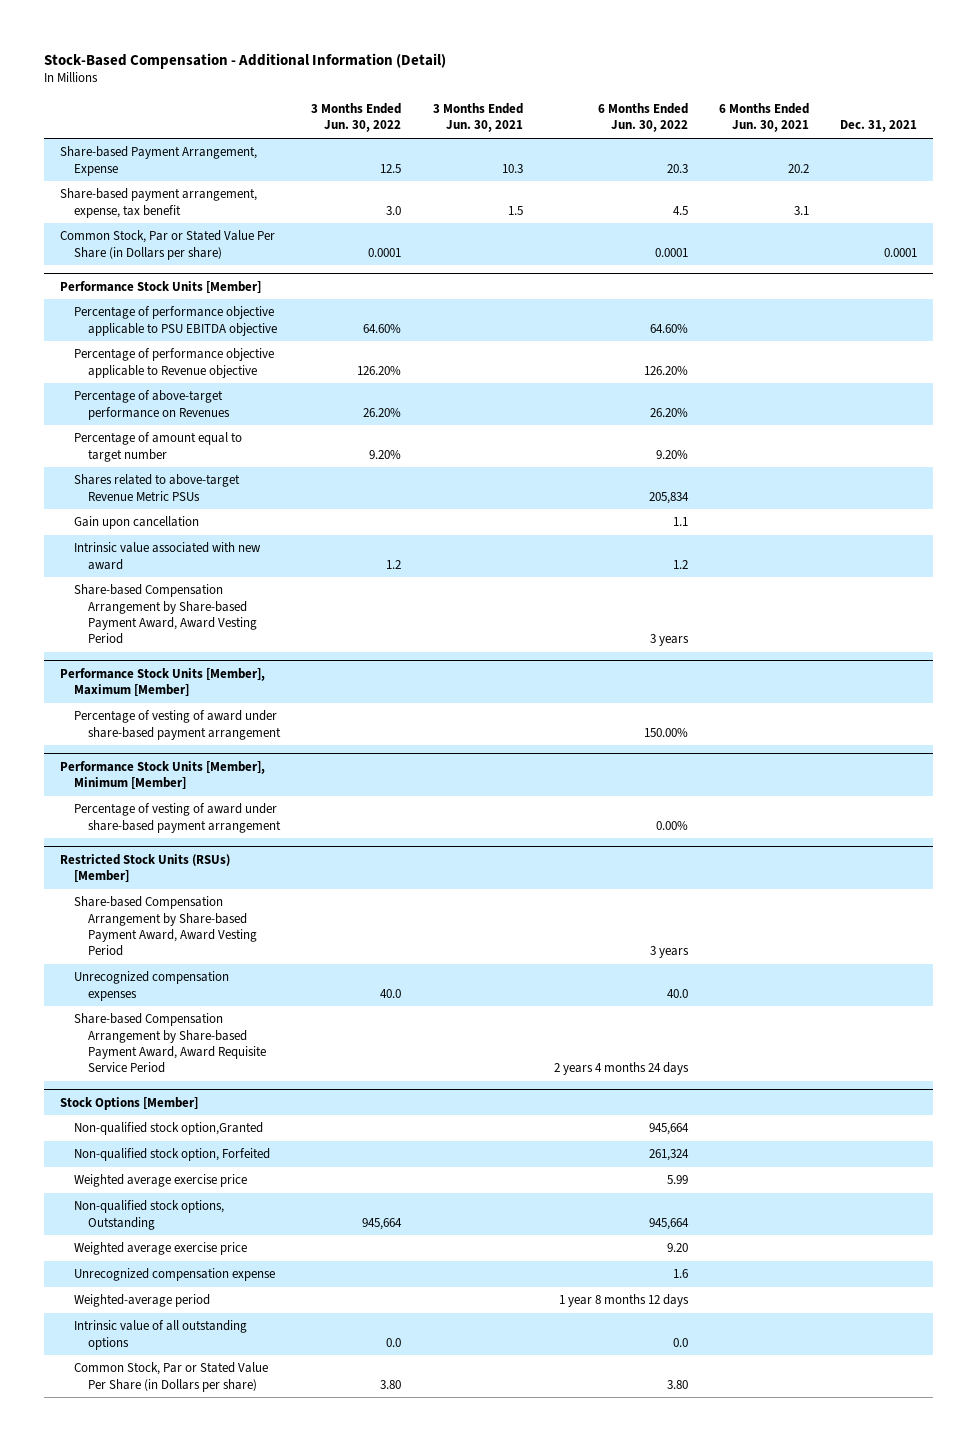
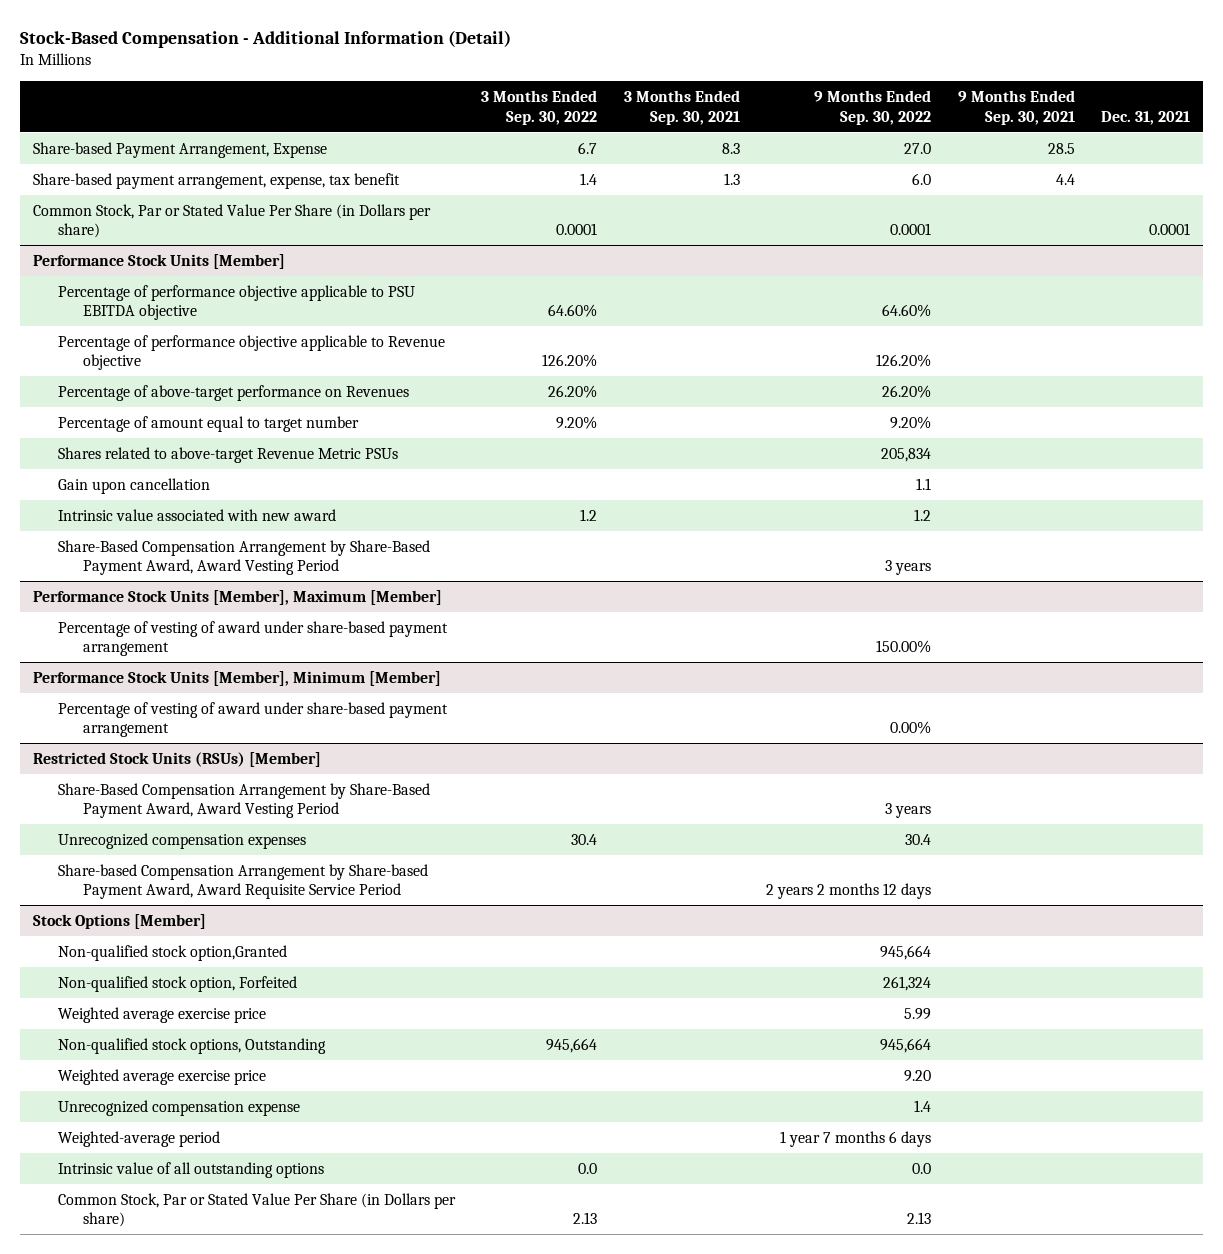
[311,103,402,133] 3 Months Ended Jun. 30, 2022 -> none
[432,103,523,133] 3 Months Ended Jun. 30, 2021 -> none
[597,103,688,133] 6 Months Ended Jun. 30, 2022 -> none
[719,103,810,133] 6 Months Ended Jun. 30, 2021 -> none
none -> [481,89,598,125] 3 Months Ended Sep. 30, 2022
none -> [623,89,740,125] 3 Months Ended Sep. 30, 2021
none -> [814,89,932,125] 9 Months Ended Sep. 30, 2022
none -> [957,89,1075,125] 9 Months Ended Sep. 30, 2021
[73,584,258,645] Share-based Compensation Arrangement by Share-based Payment Award, Award Vesting Period -> [58,539,431,576] Share-Based Compensation Arrangement by Share-Based Payment Award, Award Vesting Period
[73,896,258,957] Share-based Compensation Arrangement by Share-based Payment Award, Award Vesting Period -> [58,782,431,819] Share-Based Compensation Arrangement by Share-Based Payment Award, Award Vesting Period

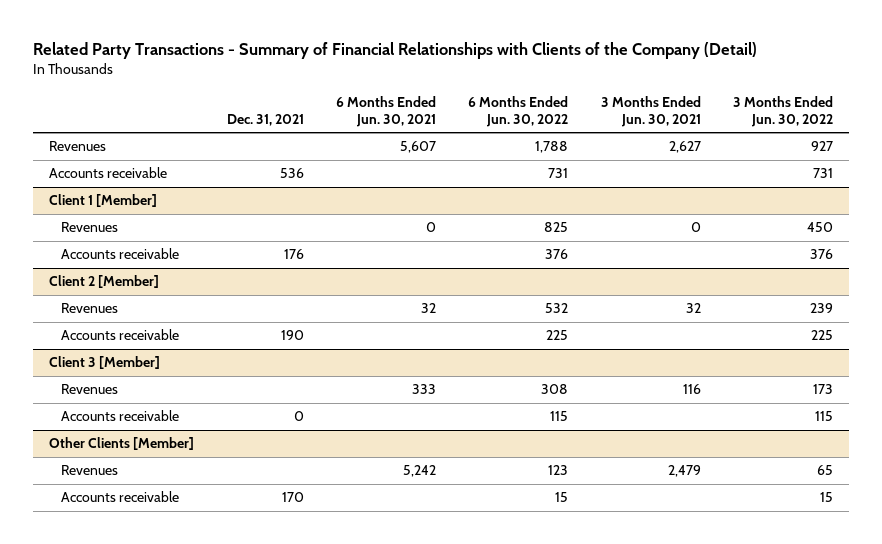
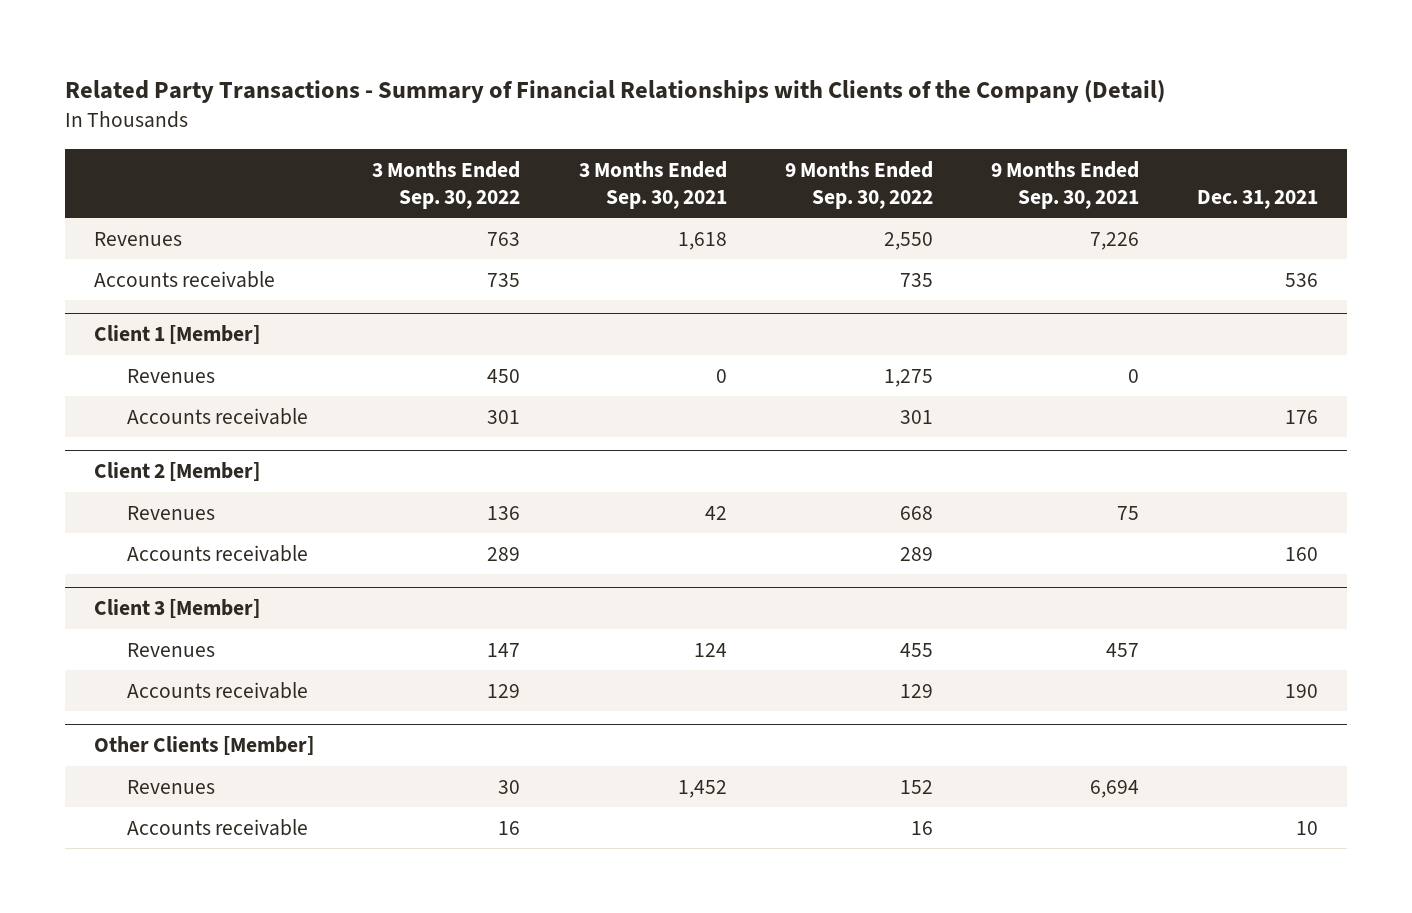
[335,95,436,127] 6 Months Ended Jun. 30, 2021 -> none
[468,95,569,127] 6 Months Ended Jun. 30, 2022 -> none
[600,95,701,127] 3 Months Ended Jun. 30, 2021 -> none
[732,95,833,127] 3 Months Ended Jun. 30, 2022 -> none
none -> [372,160,521,209] 3 Months Ended Sep. 30, 2022
none -> [578,160,727,209] 3 Months Ended Sep. 30, 2021
none -> [784,160,933,209] 9 Months Ended Sep. 30, 2022
none -> [991,160,1140,209] 9 Months Ended Sep. 30, 2021
[280,330,304,341] 190 -> [1285,546,1319,561] 160
[293,411,304,422] 0 -> [1285,683,1319,698] 190
[281,492,304,503] 170 -> [1296,820,1319,835] 10

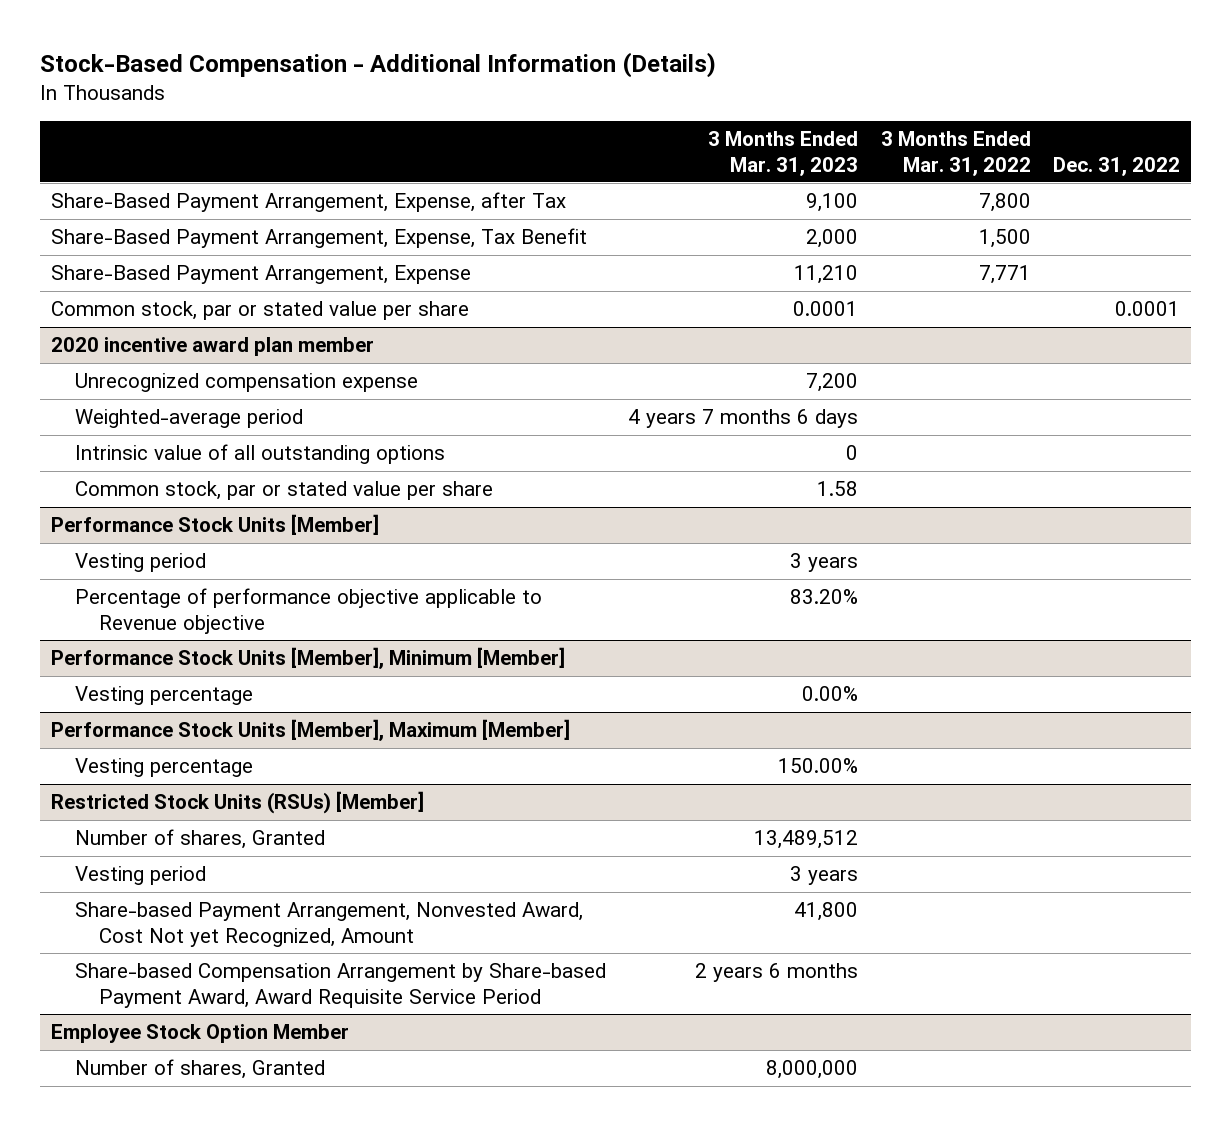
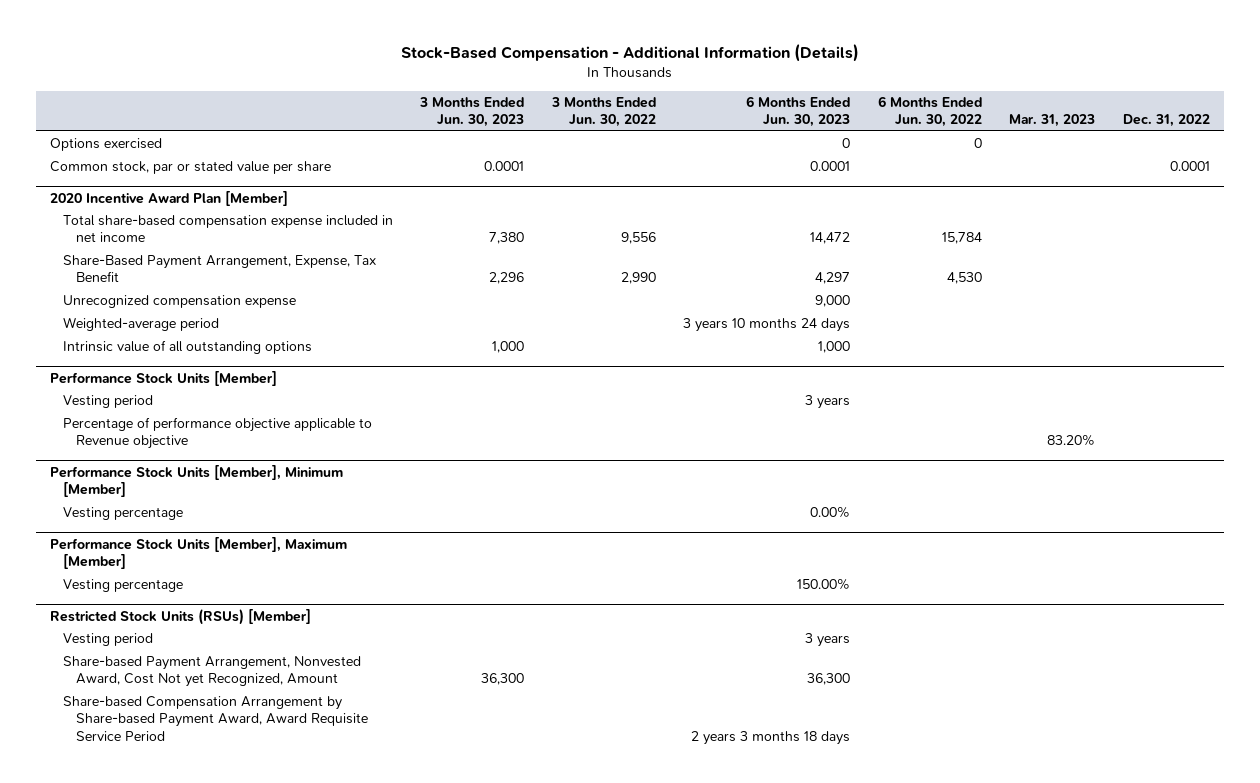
[708,131,859,176] 3 Months Ended Mar. 31, 2023 -> none
[880,131,1031,176] 3 Months Ended Mar. 31, 2022 -> none
none -> [419,97,525,128] 3 Months Ended Jun. 30, 2023
none -> [550,97,656,128] 3 Months Ended Jun. 30, 2022
none -> [746,96,851,128] 6 Months Ended Jun. 30, 2023
none -> [877,96,982,128] 6 Months Ended Jun. 30, 2022
none -> [1009,114,1096,128] Mar. 31, 2023
[51,192,567,213] Share-Based Payment Arrangement, Expense, after Tax -> none
[51,228,588,249] Share-Based Payment Arrangement, Expense, Tax Benefit -> none
[51,265,472,285] Share-Based Payment Arrangement, Expense -> none
none -> [49,138,162,152] Options exercised
[51,337,375,357] 2020 incentive award plan member -> [49,190,288,206] 2020 Incentive Award Plan [Member]
none -> [62,215,393,243] Total share-based compensation expense included in net income
none -> [62,255,376,283] Share-Based Payment Arrangement, Expense, Tax Benefit
[75,481,494,501] Common stock, par or stated value per share -> none
[75,829,326,850] Number of shares, Granted -> none
[51,1024,350,1044] Employee Stock Option Member -> none
[75,1059,326,1080] Number of shares, Granted -> none

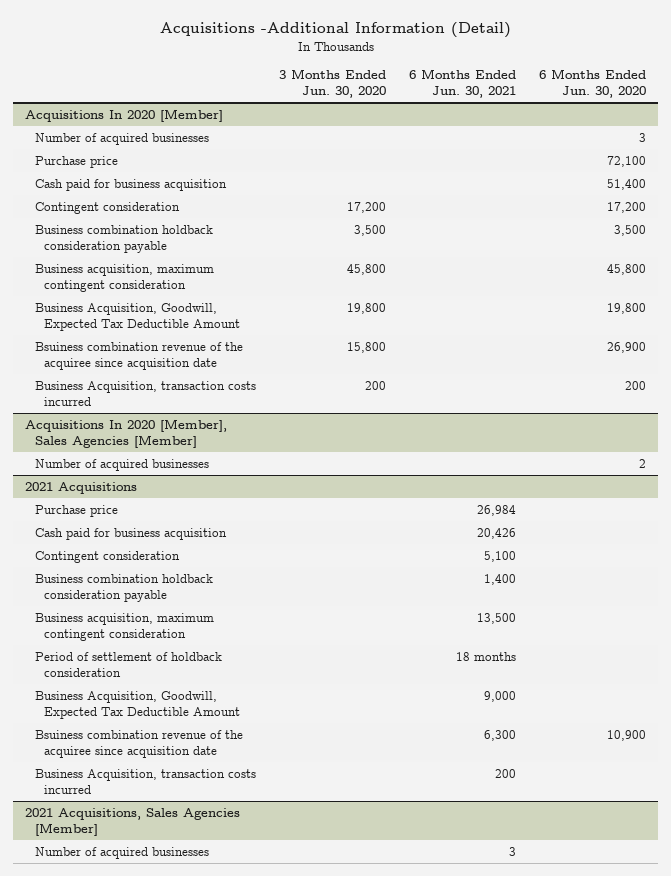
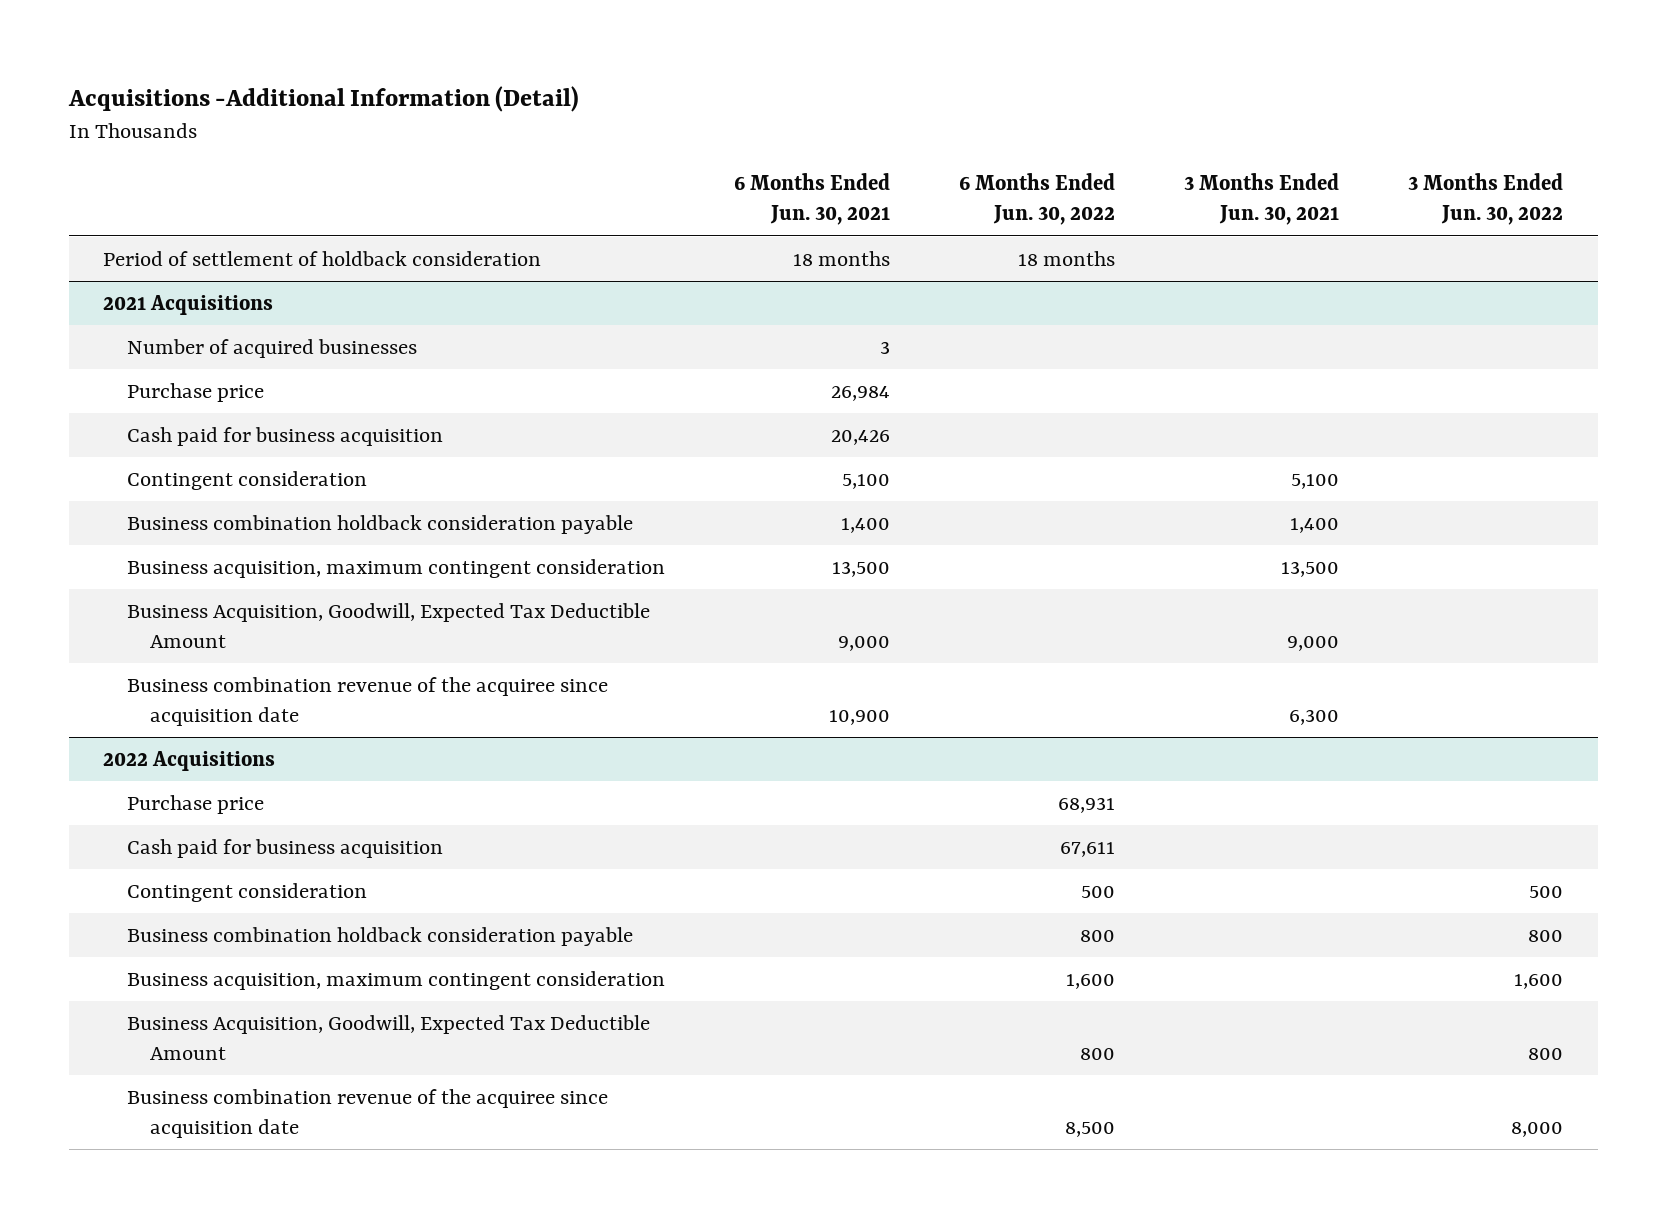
[278,69,386,99] 3 Months Ended Jun. 30, 2020 -> none
[539,69,647,99] 6 Months Ended Jun. 30, 2020 -> none
none -> [959,173,1116,226] 6 Months Ended Jun. 30, 2022
none -> [1184,173,1340,226] 3 Months Ended Jun. 30, 2021
none -> [1408,173,1564,226] 3 Months Ended Jun. 30, 2022
[24,108,223,122] Acquisitions In 2020 [Member] -> none
[34,132,209,145] Number of acquired businesses -> none
[34,155,118,168] Purchase price -> none
[34,178,227,191] Cash paid for business acquisition -> none
[34,201,180,214] Contingent consideration -> none
[34,224,213,253] Business combination holdback consideration payable -> none
[34,263,214,292] Business acquisition, maximum contingent consideration -> none
[34,302,241,331] Business Acquisition, Goodwill, Expected Tax Deductible Amount -> none
[34,341,243,370] Bsuiness combination revenue of the acquiree since acquisition date -> none
[34,380,256,406] Business Acquisition, transaction costs incurred -> none
[24,418,227,448] Acquisitions In 2020 [Member], Sales Agencies [Member] -> none
[34,458,209,471] Number of acquired businesses -> none
none -> [103,250,542,266] Period of settlement of holdback consideration
none -> [126,338,417,358] Number of acquired businesses
[34,651,222,677] Period of settlement of holdback consideration -> none
[34,768,256,794] Business Acquisition, transaction costs incurred -> none
[24,807,240,836] 2021 Acquisitions, Sales Agencies [Member] -> none
[34,846,209,859] Number of acquired businesses -> none
[34,729,243,758] Bsuiness combination revenue of the acquiree since acquisition date -> [126,676,608,727] Business combination revenue of the acquiree since acquisition date
[484,729,517,741] 6,300 -> [828,710,890,726] 10,900
none -> [103,750,276,771] 2022 Acquisitions
none -> [126,794,264,814] Purchase price
none -> [126,838,443,858] Cash paid for business acquisition
none -> [126,882,367,902] Contingent consideration
none -> [126,926,633,946] Business combination holdback consideration payable
none -> [126,970,665,990] Business acquisition, maximum contingent consideration
none -> [126,1014,650,1061] Business Acquisition, Goodwill, Expected Tax Deductible Amount
none -> [126,1088,608,1139] Business combination revenue of the acquiree since acquisition date

